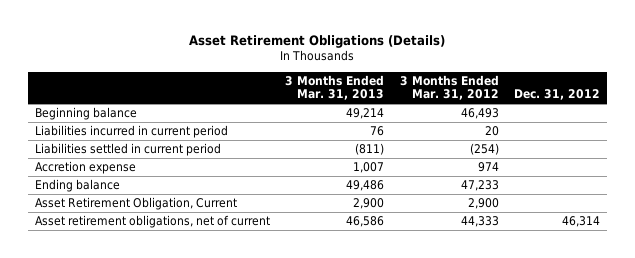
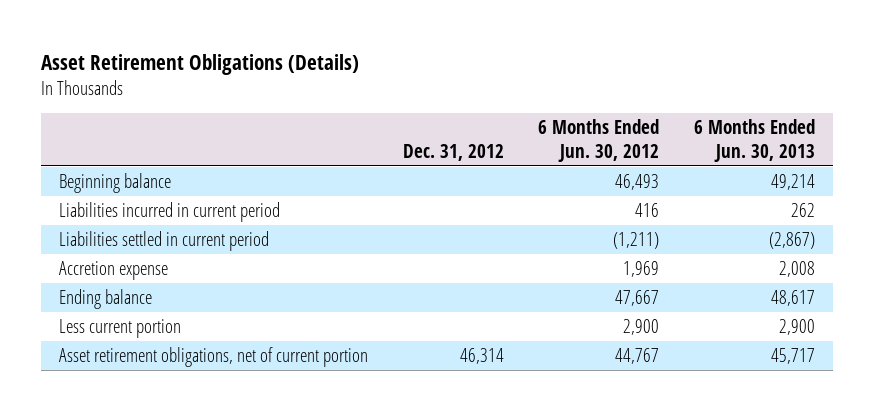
[285,74,385,101] 3 Months Ended Mar. 31, 2013 -> none
[399,74,499,101] 3 Months Ended Mar. 31, 2012 -> none
none -> [538,119,660,162] 6 Months Ended Jun. 30, 2012
none -> [694,119,816,162] 6 Months Ended Jun. 30, 2013
[35,196,238,210] Asset Retirement Obligation, Current -> [58,318,181,338] Less current portion
[35,214,271,228] Asset retirement obligations, net of current -> [58,346,368,367] Asset retirement obligations, net of current portion

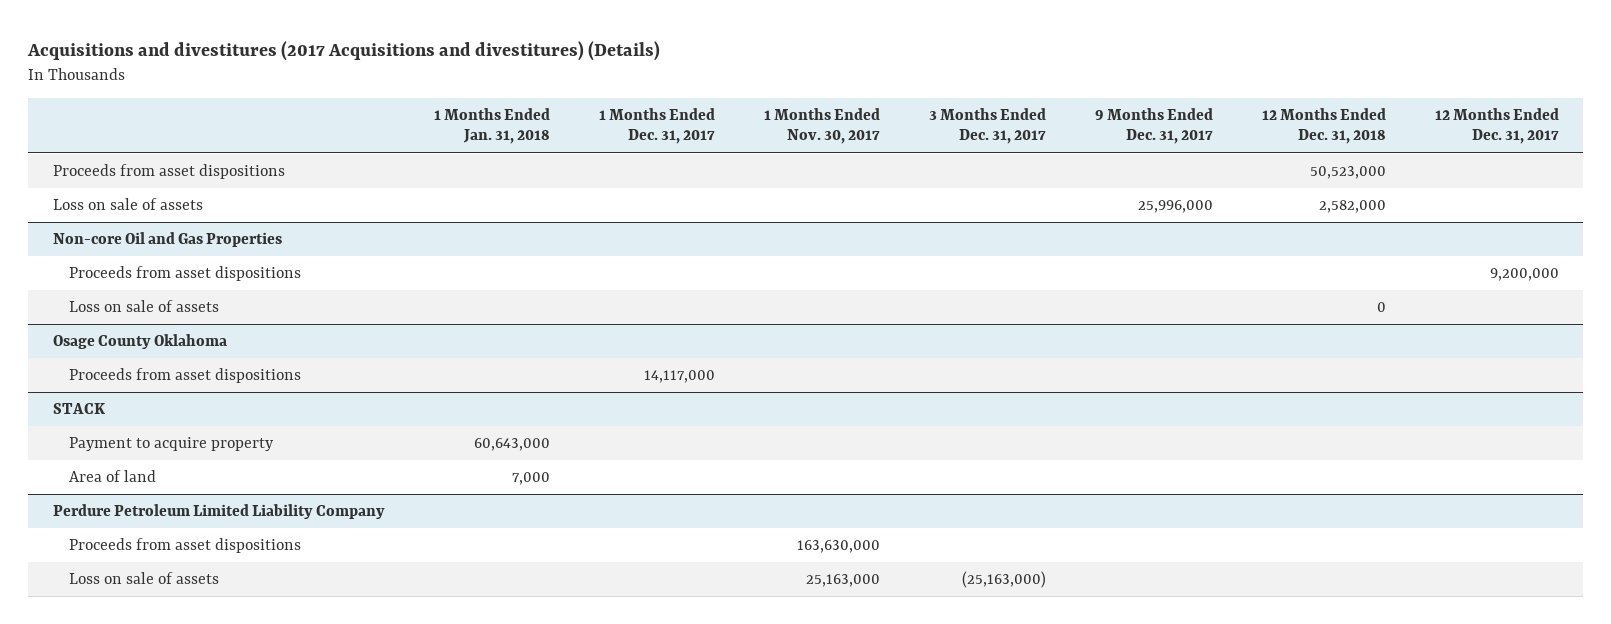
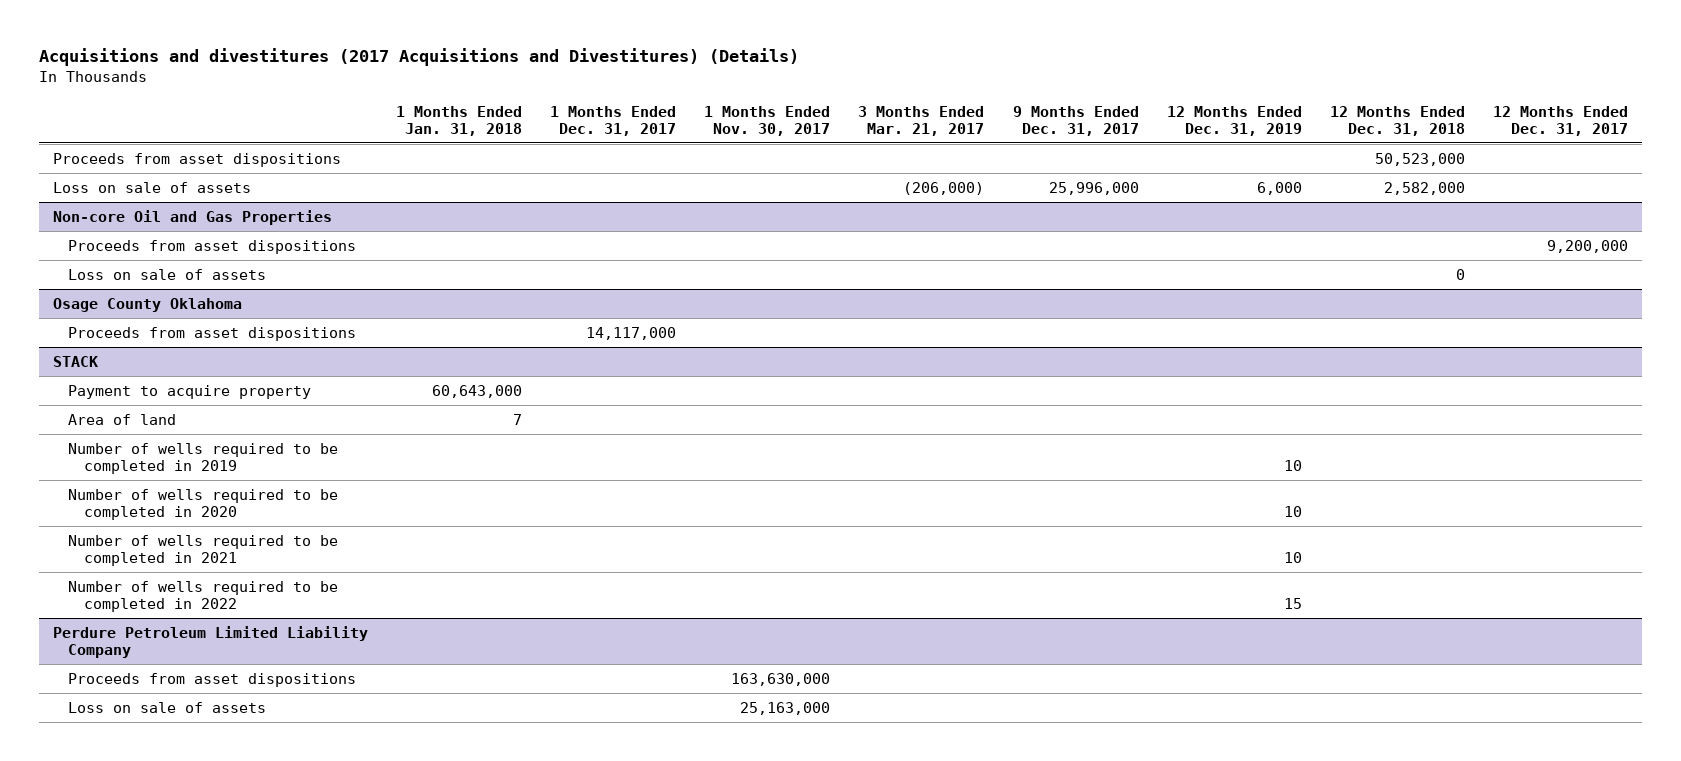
[27,40,661,61] Acquisitions and divestitures (2017 Acquisitions and divestitures) (Details) -> [38,47,799,66] Acquisitions and divestitures (2017 Acquisitions and Divestitures) (Details)
[928,107,1046,145] 3 Months Ended Dec. 31, 2017 -> none
none -> [858,105,985,136] 3 Months Ended Mar. 21, 2017
none -> [1166,105,1302,136] 12 Months Ended Dec. 31, 2019
[511,472,550,486] 7,000 -> [512,413,522,425] 7
none -> [68,442,339,475] Number of wells required to be completed in 2019
none -> [68,488,339,521] Number of wells required to be completed in 2020
none -> [68,534,339,567] Number of wells required to be completed in 2021
none -> [68,580,339,613] Number of wells required to be completed in 2022

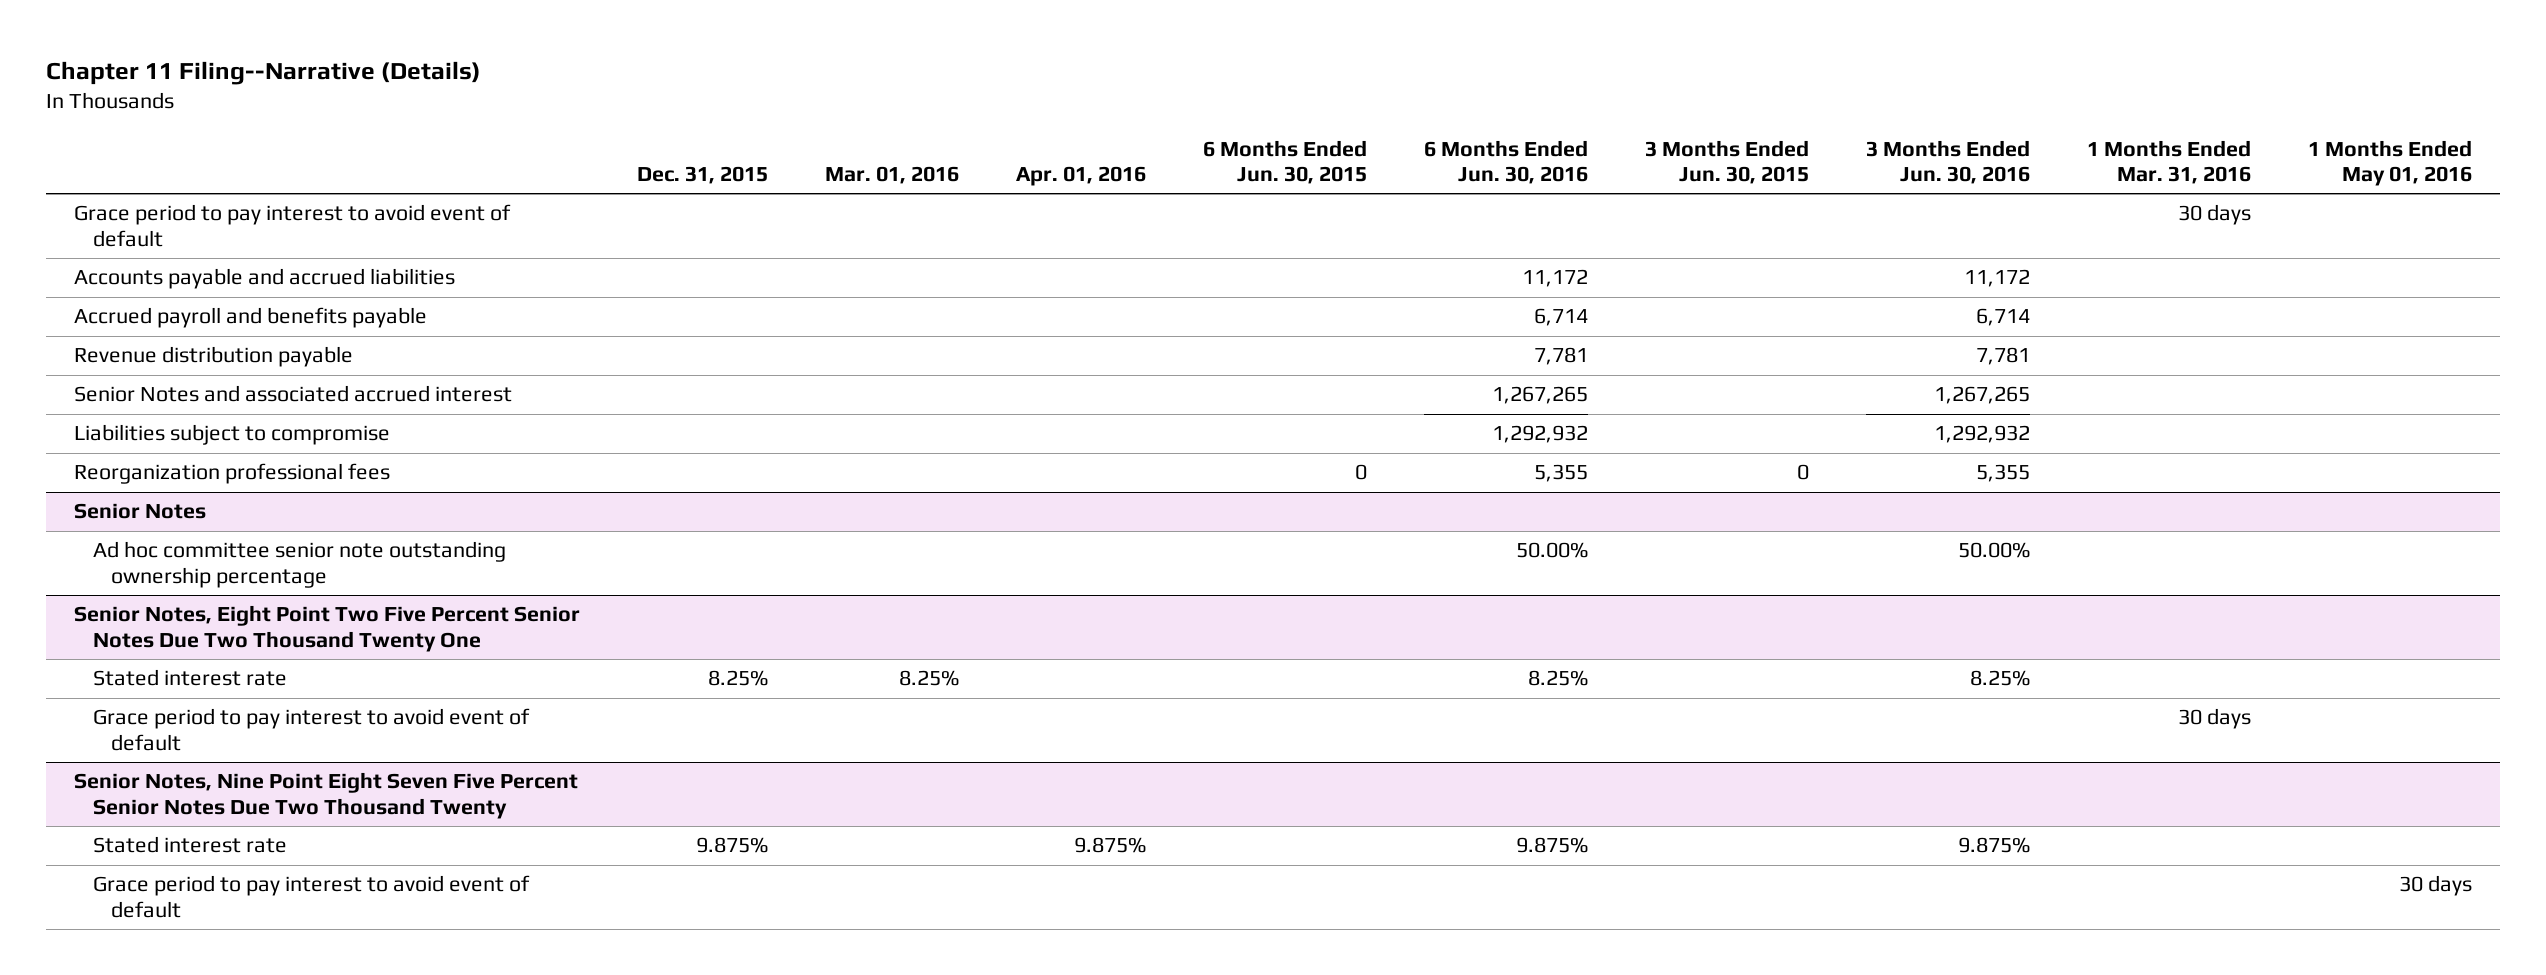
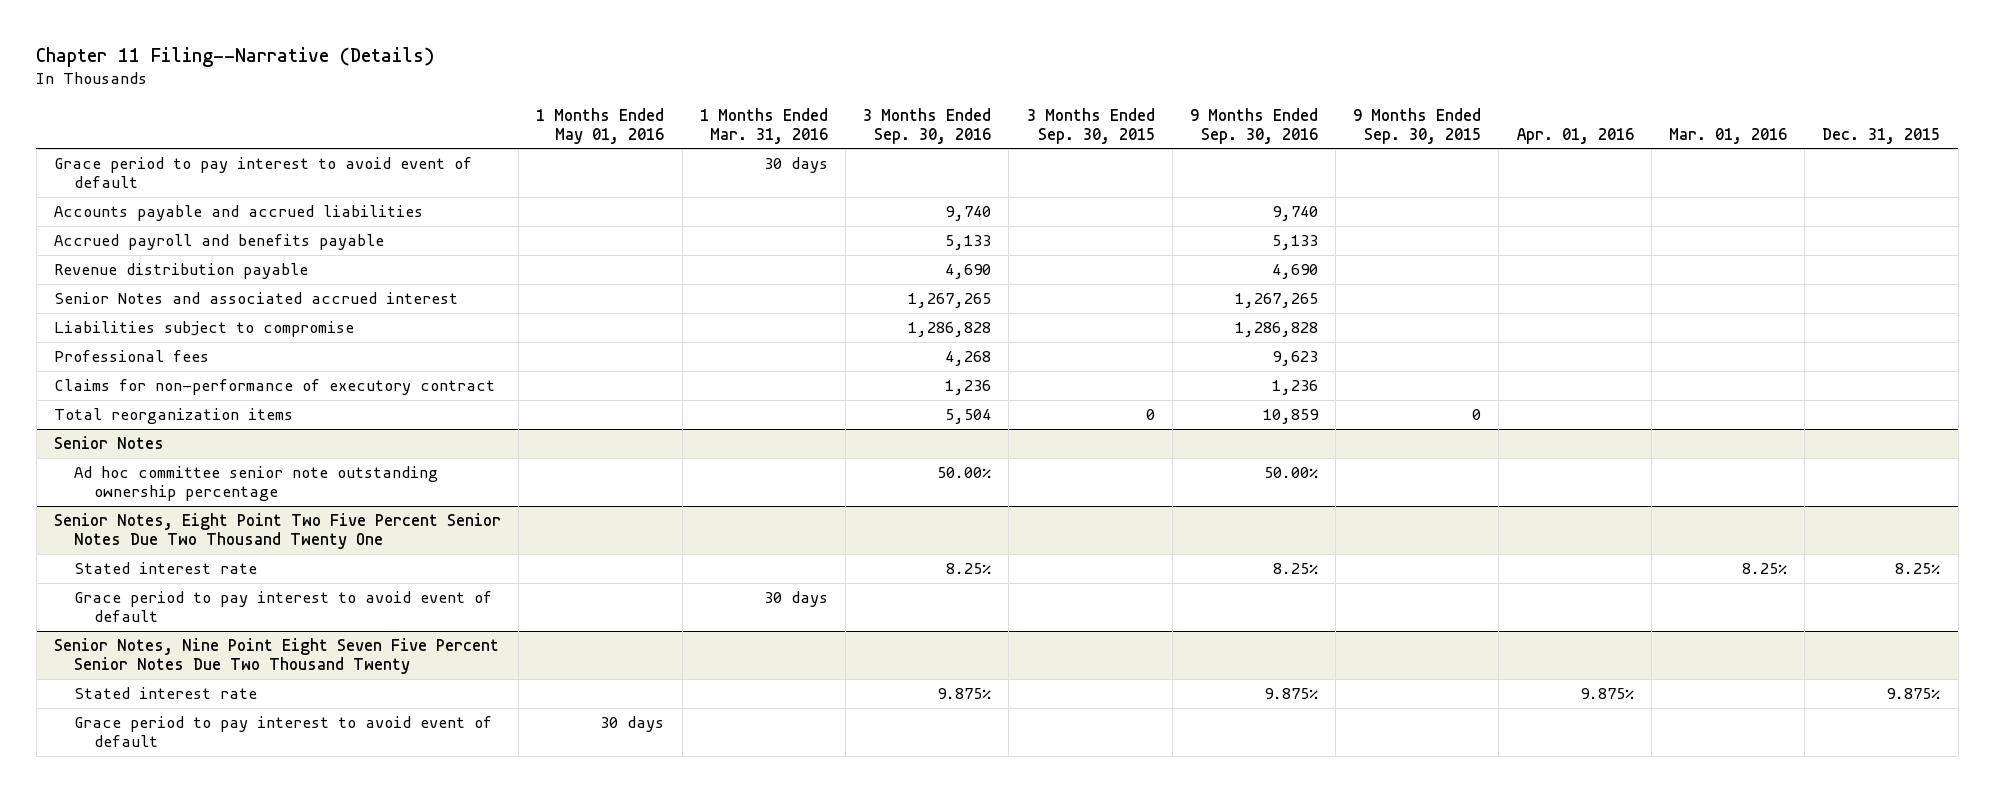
[1203,139,1368,184] 6 Months Ended Jun. 30, 2015 -> none
[1424,139,1589,184] 6 Months Ended Jun. 30, 2016 -> none
[1645,139,1810,184] 3 Months Ended Jun. 30, 2015 -> none
[1866,139,2031,184] 3 Months Ended Jun. 30, 2016 -> none
none -> [863,107,992,144] 3 Months Ended Sep. 30, 2016
none -> [1026,107,1155,144] 3 Months Ended Sep. 30, 2015
none -> [1189,107,1318,144] 9 Months Ended Sep. 30, 2016
none -> [1353,107,1482,144] 9 Months Ended Sep. 30, 2015
[74,463,391,485] Reorganization professional fees -> [54,349,210,362] Professional fees
none -> [54,378,496,395] Claims for non-performance of executory contract
none -> [54,407,294,424] Total reorganization items

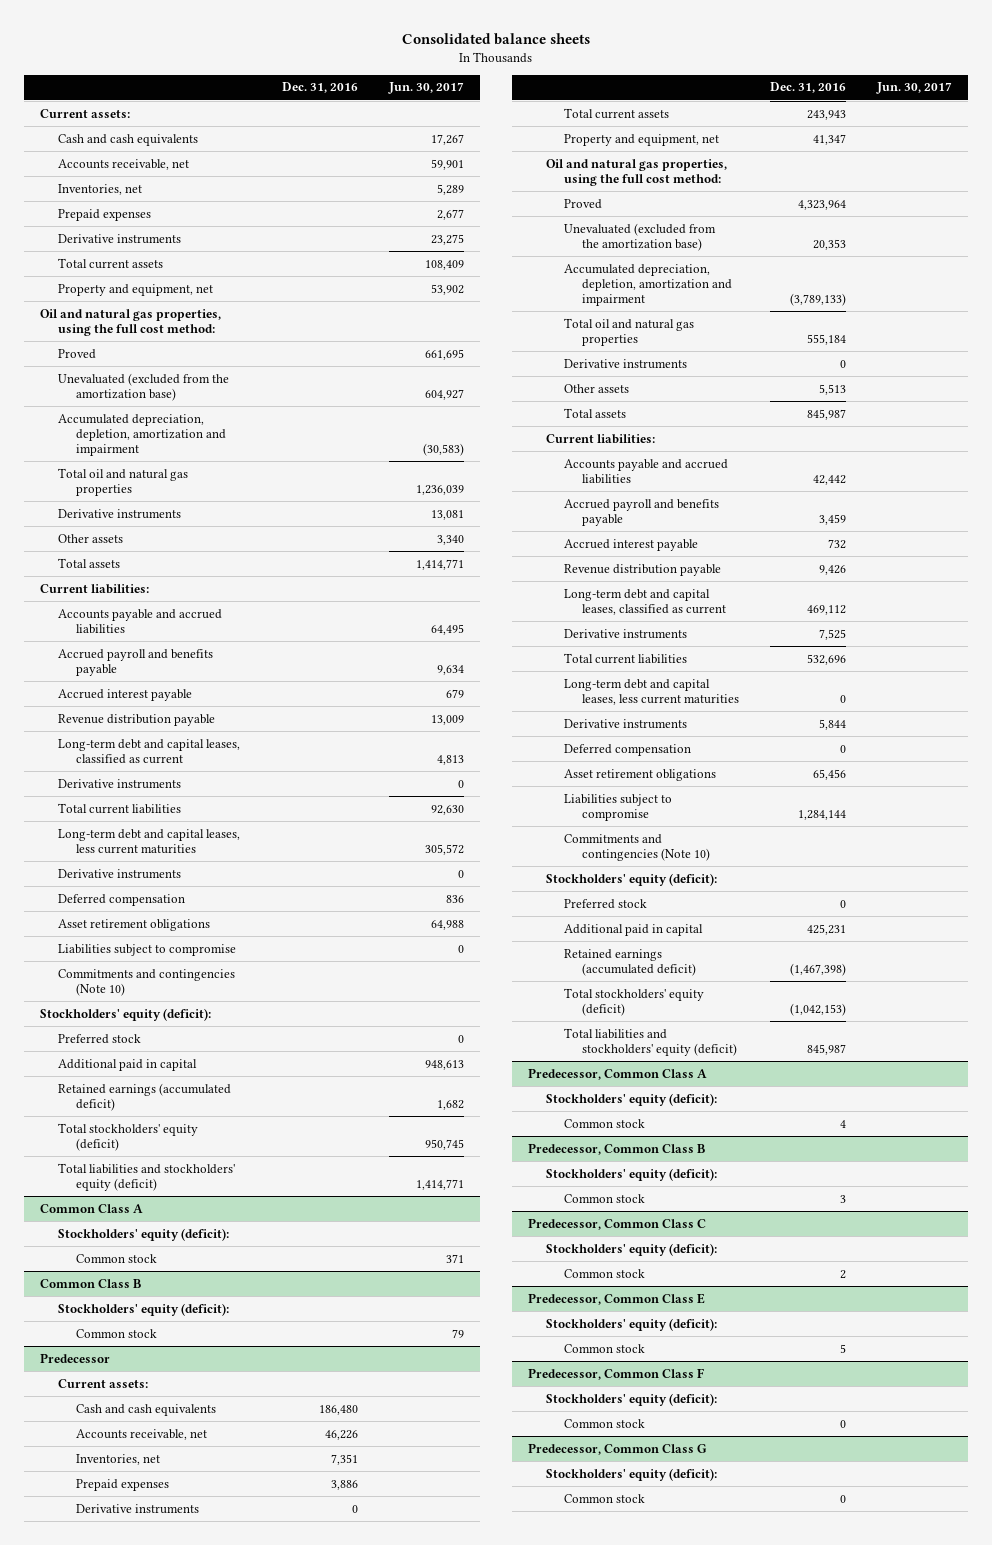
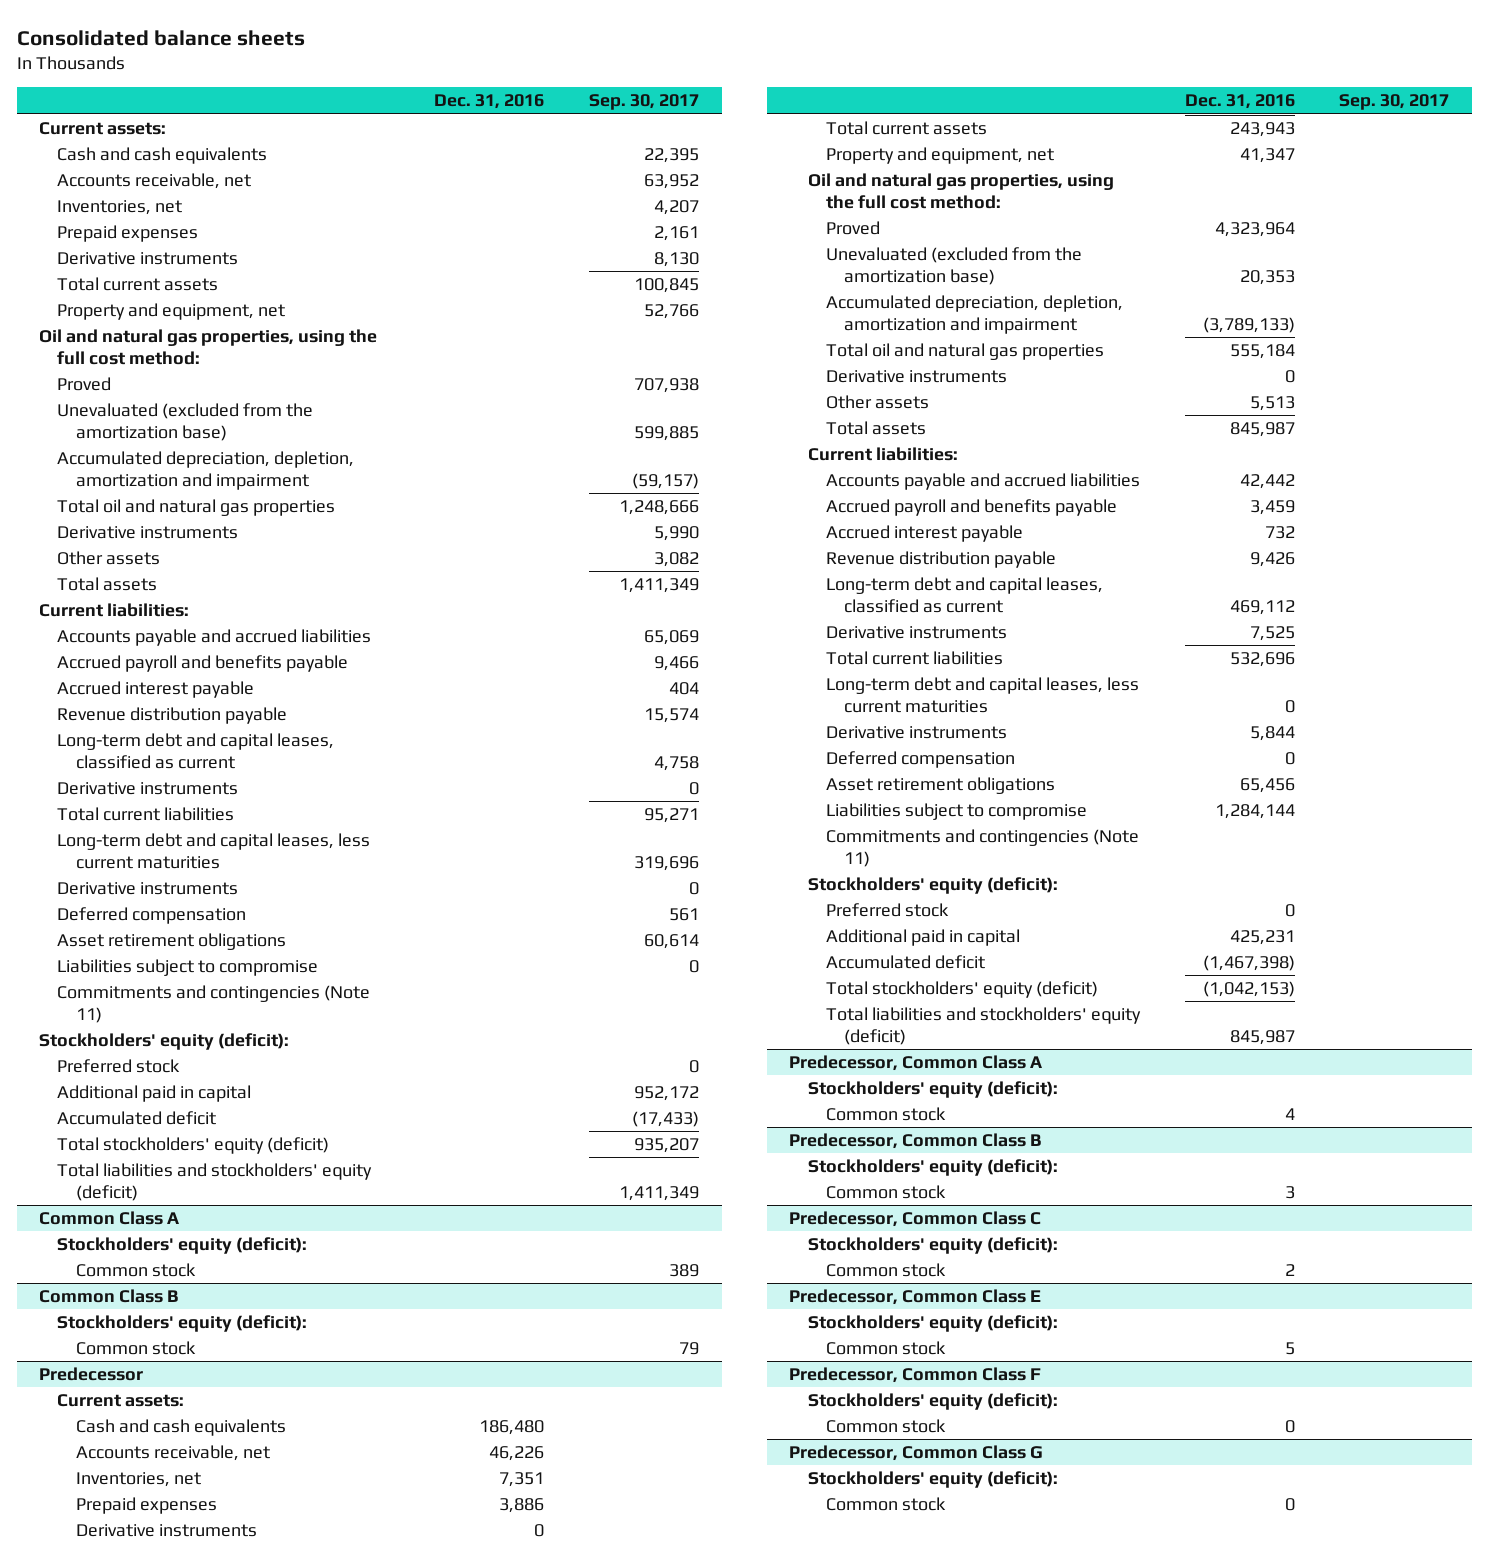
[388,82,465,95] Jun. 30, 2017 -> none
none -> [589,94,700,111] Sep. 30, 2017
[57,968,235,996] Commitments and contingencies (Note 10) -> [57,985,371,1023] Commitments and contingencies (Note 11)
[57,1082,231,1111] Retained earnings (accumulated deficit) -> [57,1111,217,1126] Accumulated deficit
[564,833,711,861] Commitments and contingencies (Note 10) -> [825,829,1139,867] Commitments and contingencies (Note 11)
[564,948,697,976] Retained earnings (accumulated deficit) -> [825,955,985,970] Accumulated deficit

